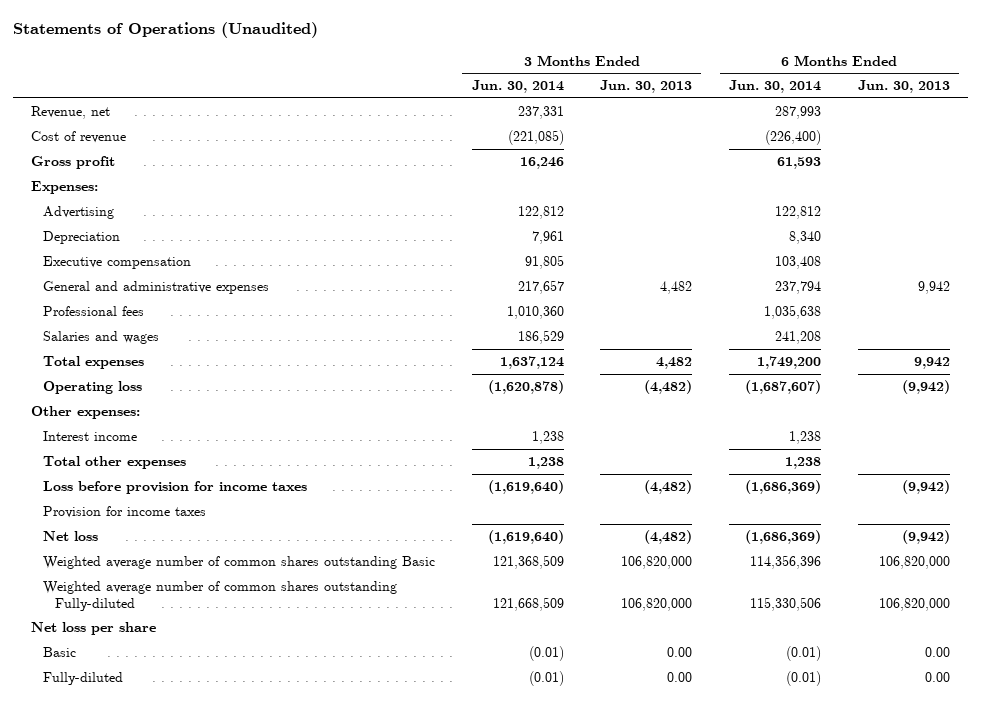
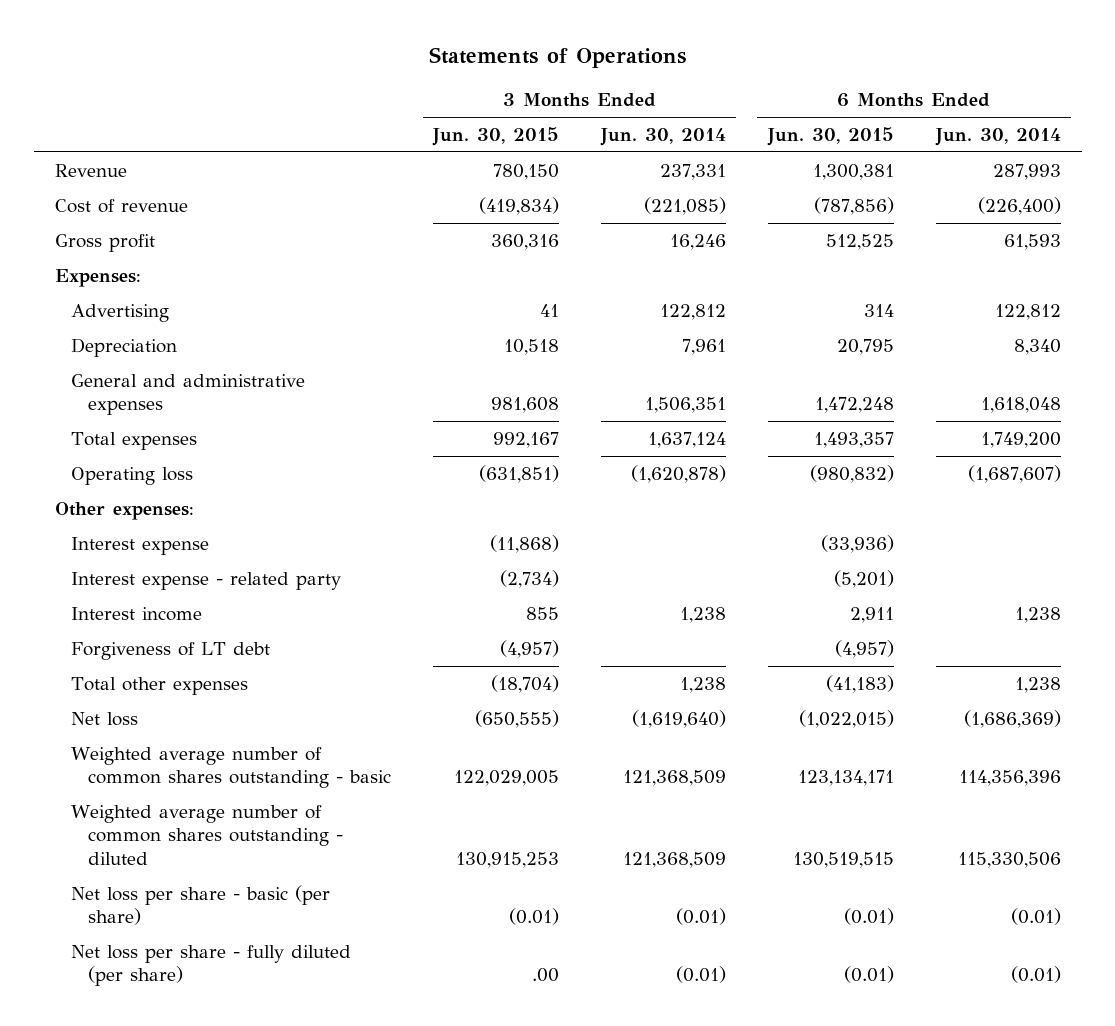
[12,22,318,39] Statements of Operations (Unaudited) -> [428,47,686,69] Statements of Operations
[600,80,693,94] Jun. 30, 2013 -> none
[857,80,950,94] Jun. 30, 2013 -> none
none -> [432,127,560,147] Jun. 30, 2015
none -> [766,127,894,147] Jun. 30, 2015
[31,106,111,120] Revenue, net -> [54,163,127,177] Revenue
[42,256,191,270] Executive compensation -> none
[42,306,144,317] Professional fees -> none
[42,331,159,345] Salaries and wages -> none
[517,280,564,295] 217,657 -> [644,397,726,414] 1,506,351
[775,281,822,295] 237,794 -> [980,397,1061,414] 1,618,048
none -> [71,536,210,555] Interest expense
none -> [71,571,342,590] Interest expense - related party
none -> [71,641,271,660] Forgiveness of LT debt
[42,481,307,495] Loss before provision for income taxes -> none
[42,506,206,519] Provision for income taxes -> none
[31,622,157,636] Net loss per share -> none
[42,556,435,570] Weighted average number of common shares outstanding Basic -> [71,746,392,789] Weighted average number of common shares outstanding - basic
[42,581,397,611] Weighted average number of common shares outstanding Fully-diluted -> [71,804,344,866] Weighted average number of common shares outstanding - diluted
[492,596,564,611] 121,668,509 -> [622,852,726,869] 121,368,509
[42,647,76,658] Basic -> [71,884,331,926] Net loss per share - basic (per share)
[42,672,123,686] Fully-diluted -> [71,944,352,987] Net loss per share - fully diluted (per share)

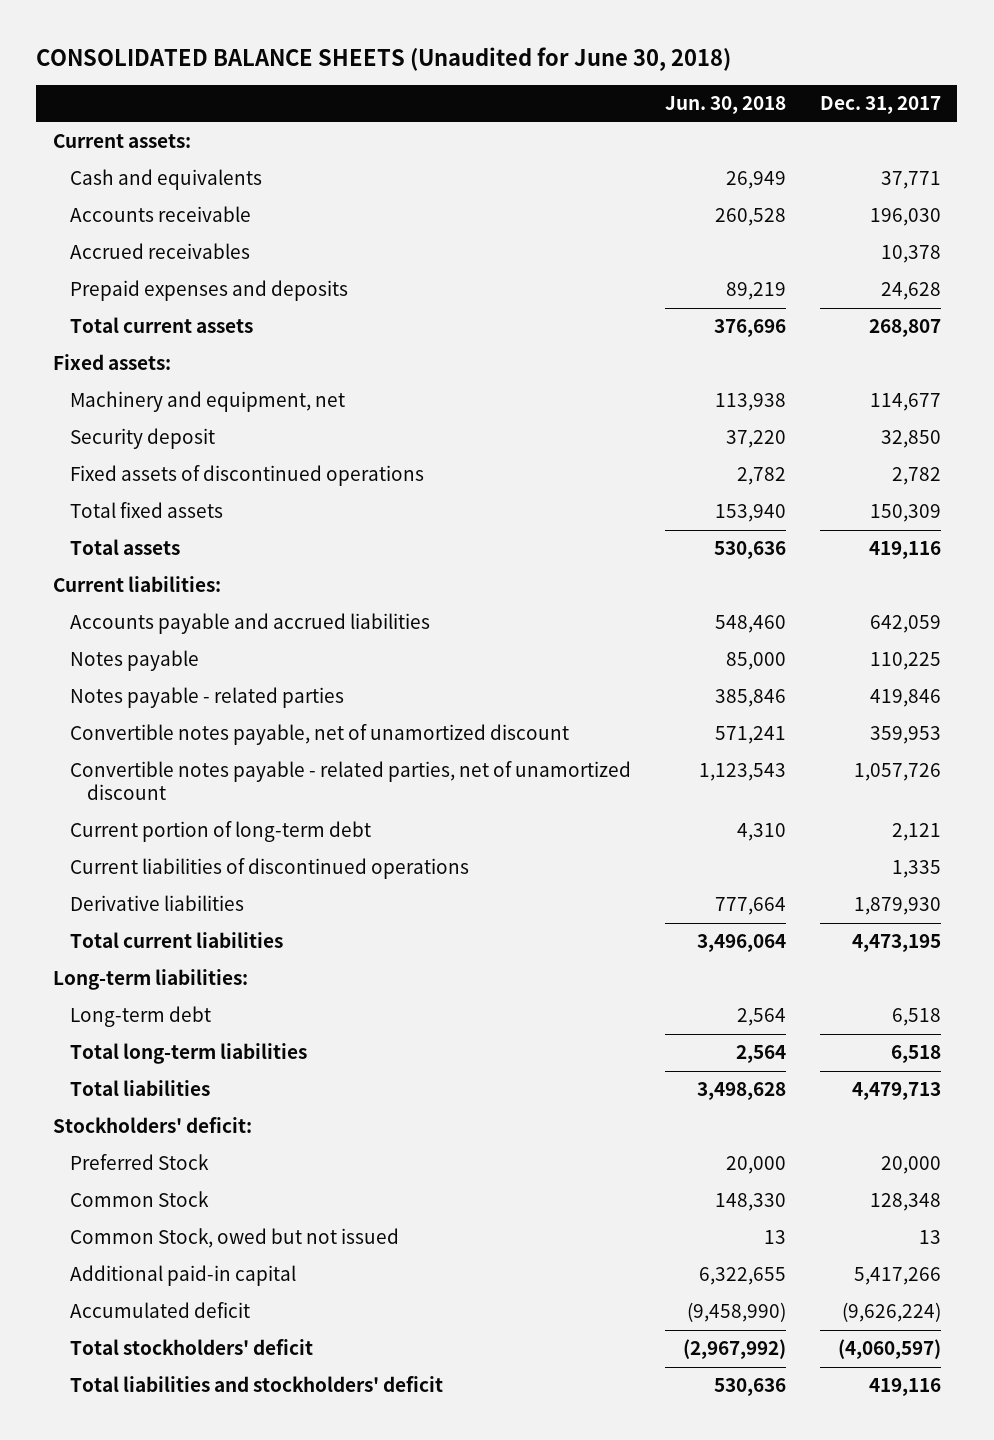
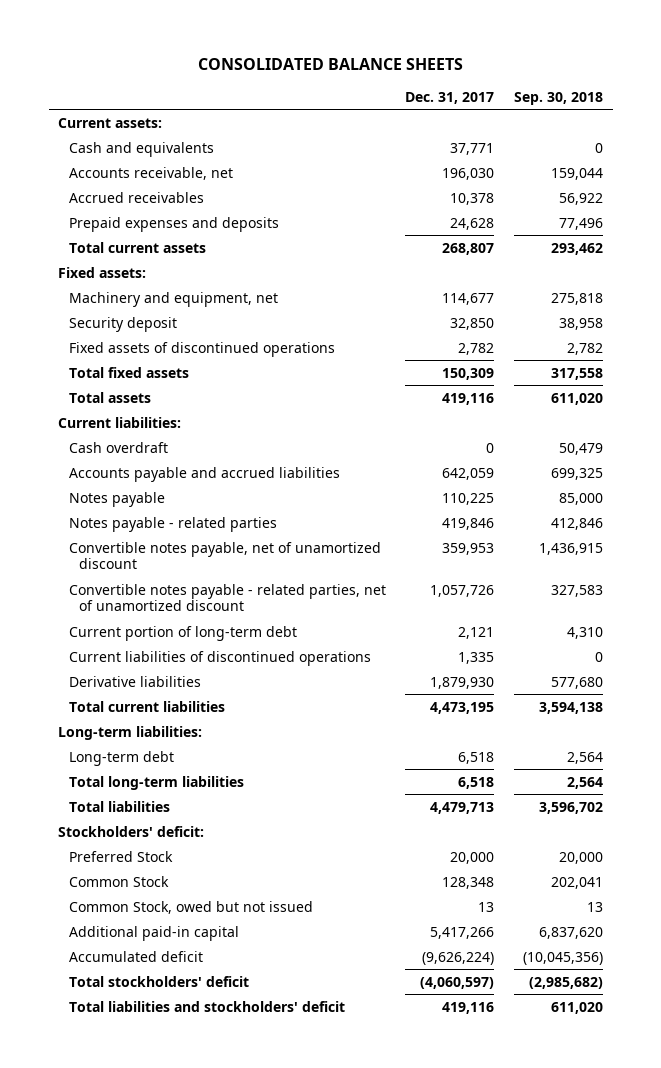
[36,46,732,71] CONSOLIDATED BALANCE SHEETS (Unaudited for June 30, 2018) -> [197,58,463,71] CONSOLIDATED BALANCE SHEETS
[664,96,786,115] Jun. 30, 2018 -> none
none -> [513,91,603,105] Sep. 30, 2018
[70,206,252,223] Accounts receivable -> [68,166,233,180] Accounts receivable, net
none -> [68,441,168,453] Cash overdraft

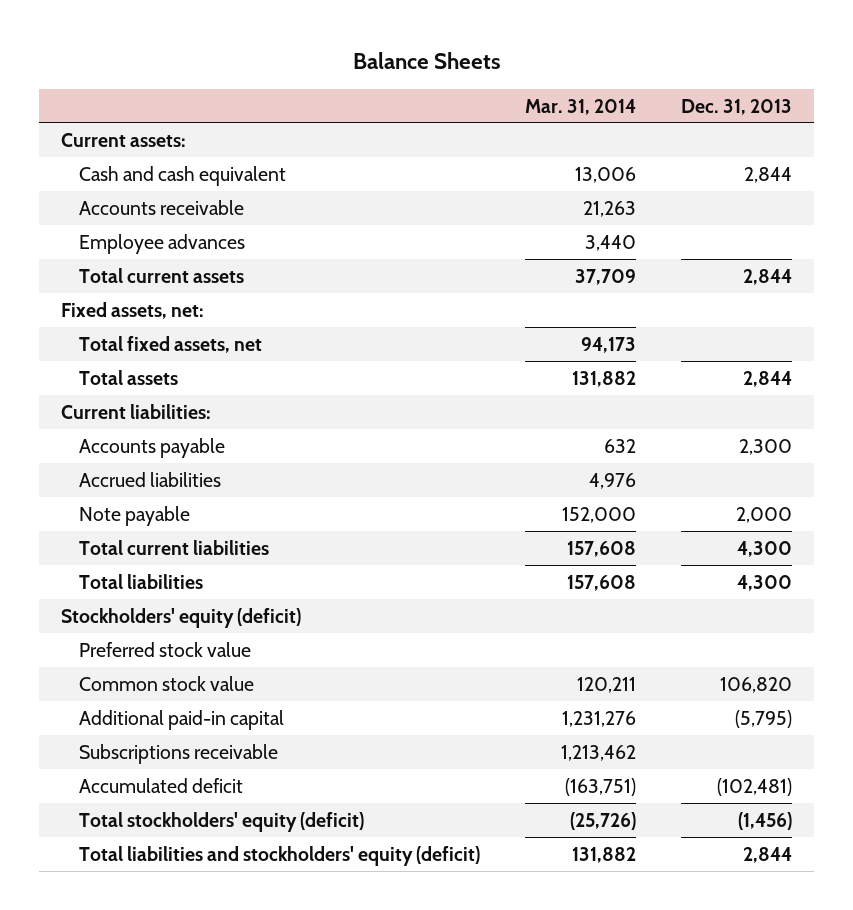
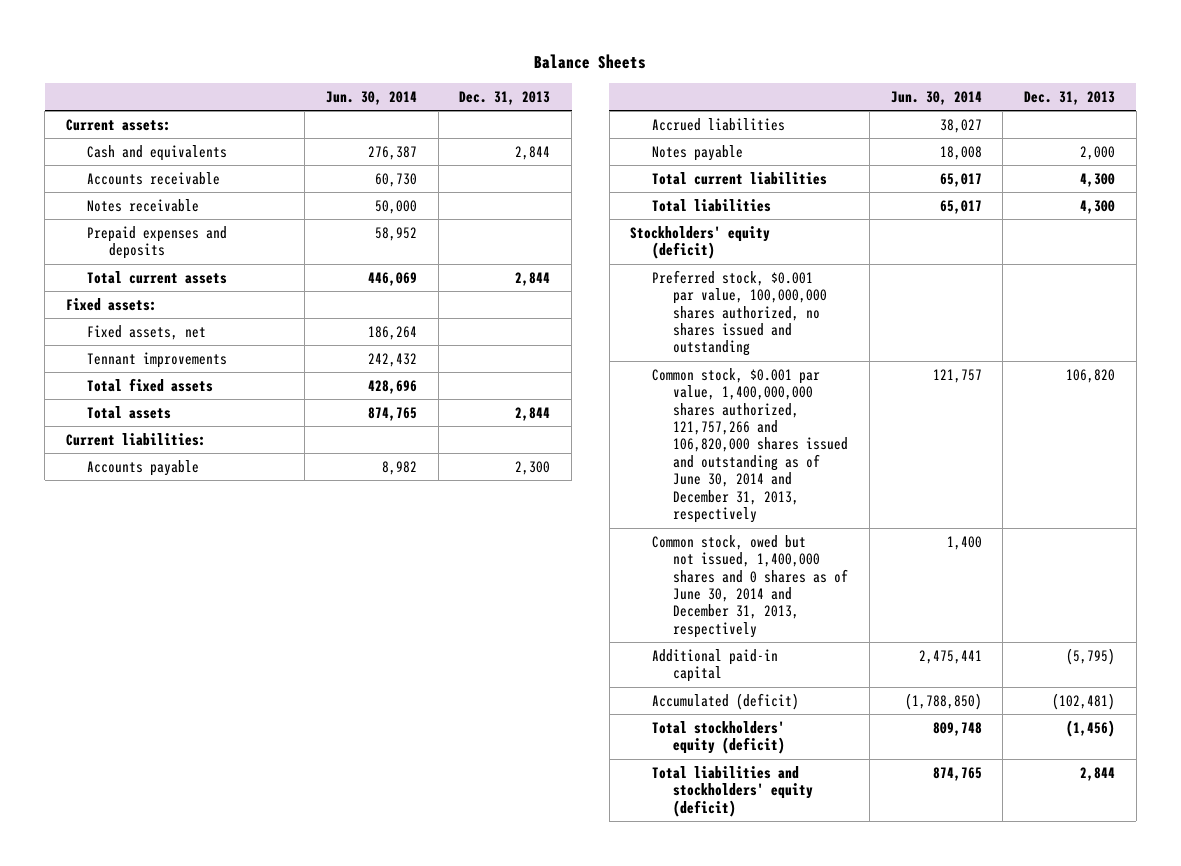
[525,98,637,115] Mar. 31, 2014 -> none
none -> [326,90,418,105] Jun. 30, 2014
[79,165,287,186] Cash and cash equivalent -> [87,144,228,161] Cash and equivalents
[79,233,246,254] Employee advances -> none
none -> [87,198,200,212] Notes receivable
none -> [87,225,228,260] Prepaid expenses and deposits
[61,301,205,319] Fixed assets, net: -> [65,297,157,311] Fixed assets:
[79,335,263,353] Total fixed assets, net -> [87,324,207,340] Fixed assets, net
none -> [87,351,228,368] Tennant improvements
none -> [87,377,214,392] Total fixed assets
[79,505,191,526] Note payable -> none
none -> [651,144,743,161] Notes payable
[79,641,252,657] Preferred stock value -> [651,269,828,357] Preferred stock, $0.001 par value, 100,000,000 shares authorized, no shares issued and outstanding
[79,675,255,691] Common stock value -> [651,367,849,524] Common stock, $0.001 par value, 1,400,000,000 shares authorized, 121,757,266 and 106,820,000 shares issued and outstanding as of June 30, 2014 and December 31, 2013, respectively
none -> [651,534,849,638] Common stock, owed but not issued, 1,400,000 shares and 0 shares as of June 30, 2014 and December 31, 2013, respectively
[79,743,279,764] Subscriptions receivable -> none
[79,777,244,793] Accumulated deficit -> [651,692,799,710] Accumulated (deficit)

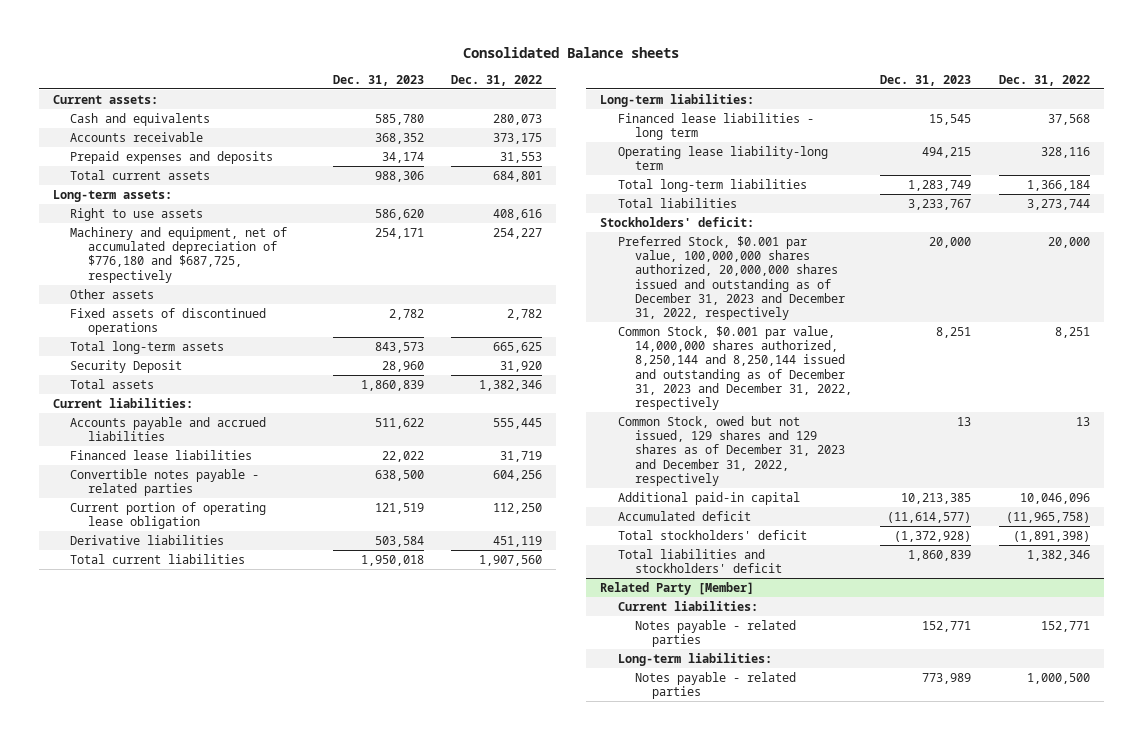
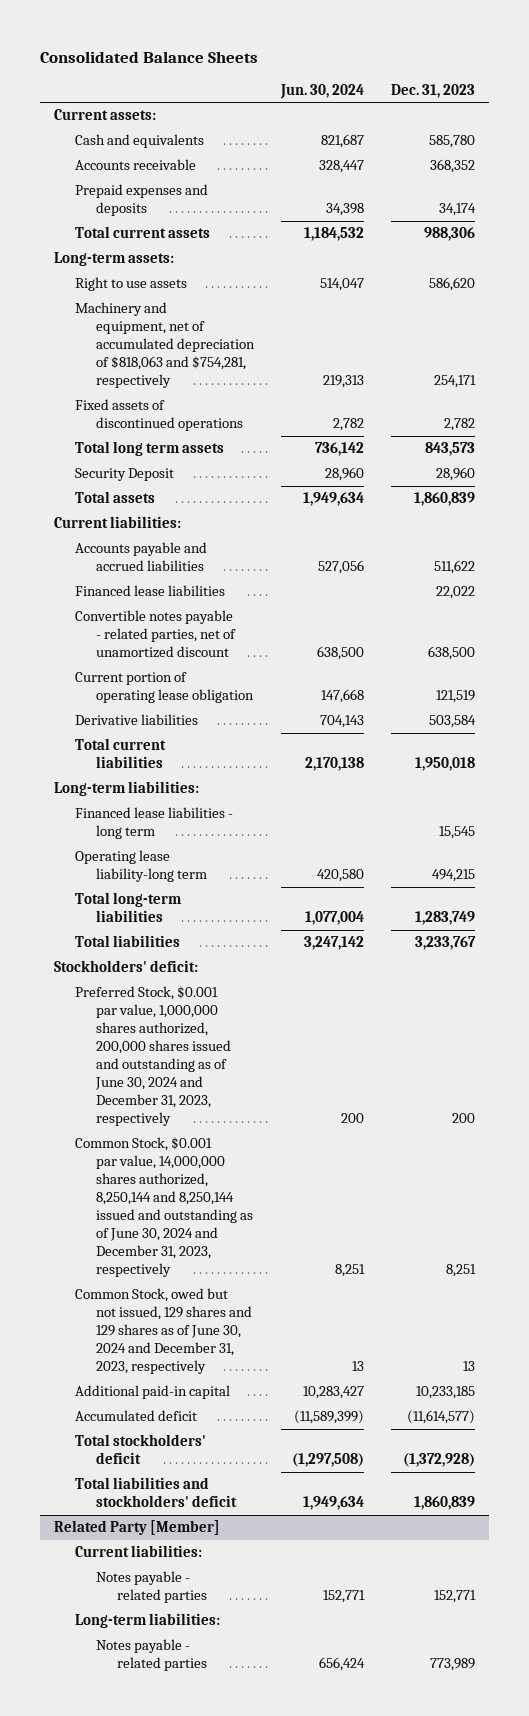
[463,46,680,58] Consolidated Balance sheets -> [40,50,259,63] Consolidated Balance Sheets
[451,74,543,86] Dec. 31, 2022 -> none
none -> [280,83,365,99] Jun. 30, 2024
[70,288,155,299] Other assets -> none
[70,226,288,283] Machinery and equipment, net of accumulated depreciation of $776,180 and $687,725, respectively -> [74,302,255,389] Machinery and equipment, net of accumulated depreciation of $818,063 and $754,281, respectively
[70,340,225,354] Total long-term assets -> [74,441,224,457] Total long term assets
[70,468,260,497] Convertible notes payable - related parties -> [74,610,236,659] Convertible notes payable - related parties, net of unamortized discount
[617,235,845,321] Preferred Stock, $0.001 par value, 100,000,000 shares authorized, 20,000,000 shares issued and outstanding as of December 31, 2023 and December 31, 2022, respectively -> [74,986,231,1127] Preferred Stock, $0.001 par value, 1,000,000 shares authorized, 200,000 shares issued and outstanding as of June 30, 2024 and December 31, 2023, respectively
[928,236,971,248] 20,000 -> [452,1113,476,1124] 200
[617,325,852,411] Common Stock, $0.001 par value, 14,000,000 shares authorized, 8,250,144 and 8,250,144 issued and outstanding as of December 31, 2023 and December 31, 2022, respectively -> [74,1137,253,1278] Common Stock, $0.001 par value, 14,000,000 shares authorized, 8,250,144 and 8,250,144 issued and outstanding as of June 30, 2024 and December 31, 2023, respectively
[617,415,845,486] Common Stock, owed but not issued, 129 shares and 129 shares as of December 31, 2023 and December 31, 2022, respectively -> [74,1288,252,1375] Common Stock, owed but not issued, 129 shares and 129 shares as of June 30, 2024 and December 31, 2023, respectively
[900,492,971,504] 10,213,385 -> [416,1386,476,1400] 10,233,185

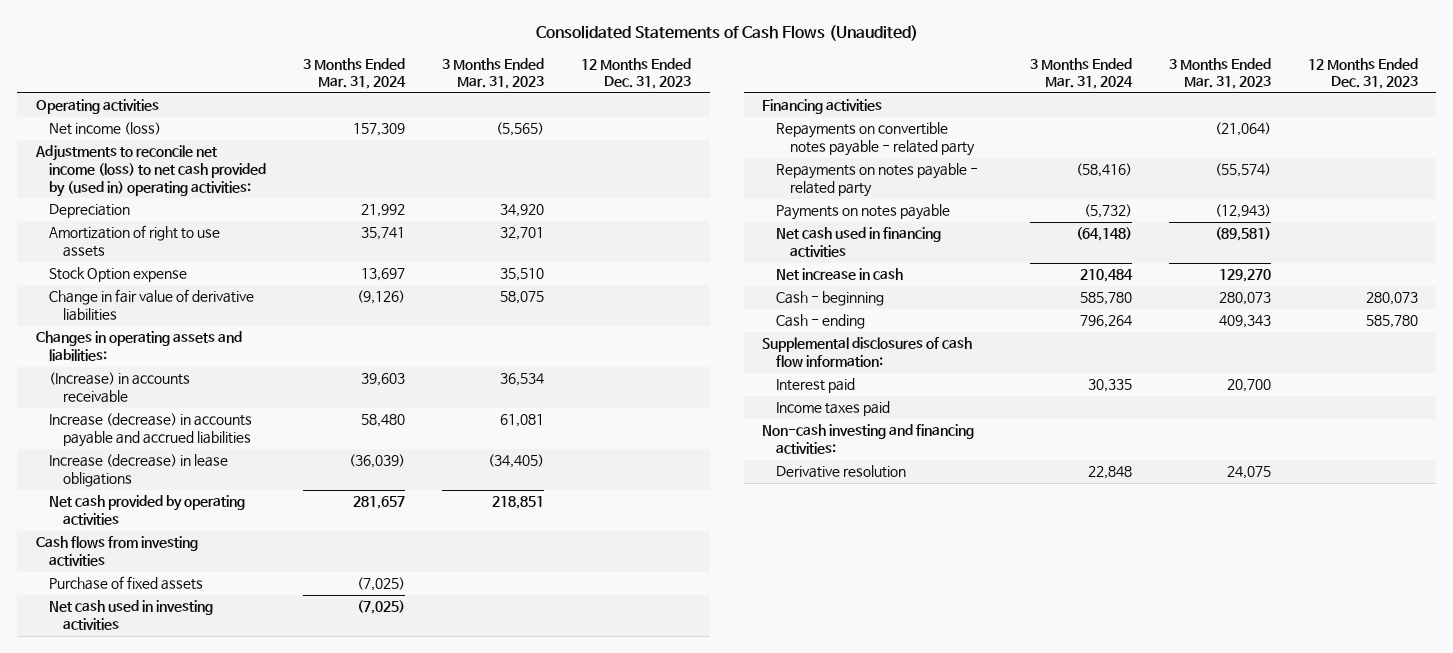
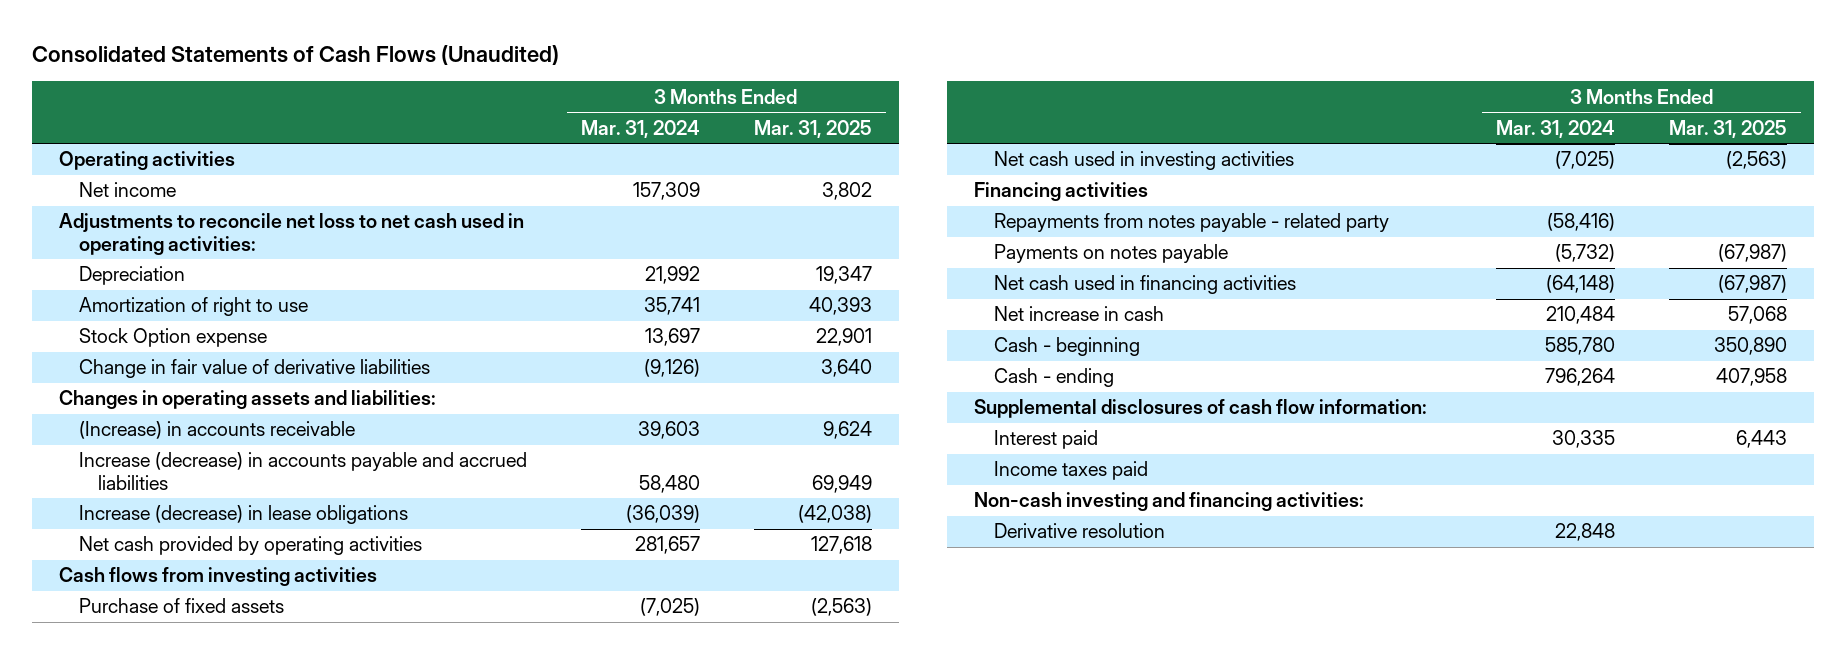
[442,57,545,90] 3 Months Ended Mar. 31, 2023 -> none
[581,57,692,90] 12 Months Ended Dec. 31, 2023 -> none
none -> [754,119,873,138] Mar. 31, 2025
[49,122,162,136] Net income (loss) -> [78,182,176,198] Net income
[34,145,267,197] Adjustments to reconcile net income (loss) to net cash provided by (used in) operating activities: -> [59,213,525,255] Adjustments to reconcile net loss to net cash used in operating activities:
[49,225,221,258] Amortization of right to use assets -> [78,297,308,317] Amortization of right to use
[775,122,975,157] Repayments on convertible notes payable - related party -> none
[775,163,978,198] Repayments on notes payable - related party -> [993,213,1389,233] Repayments from notes payable - related party

